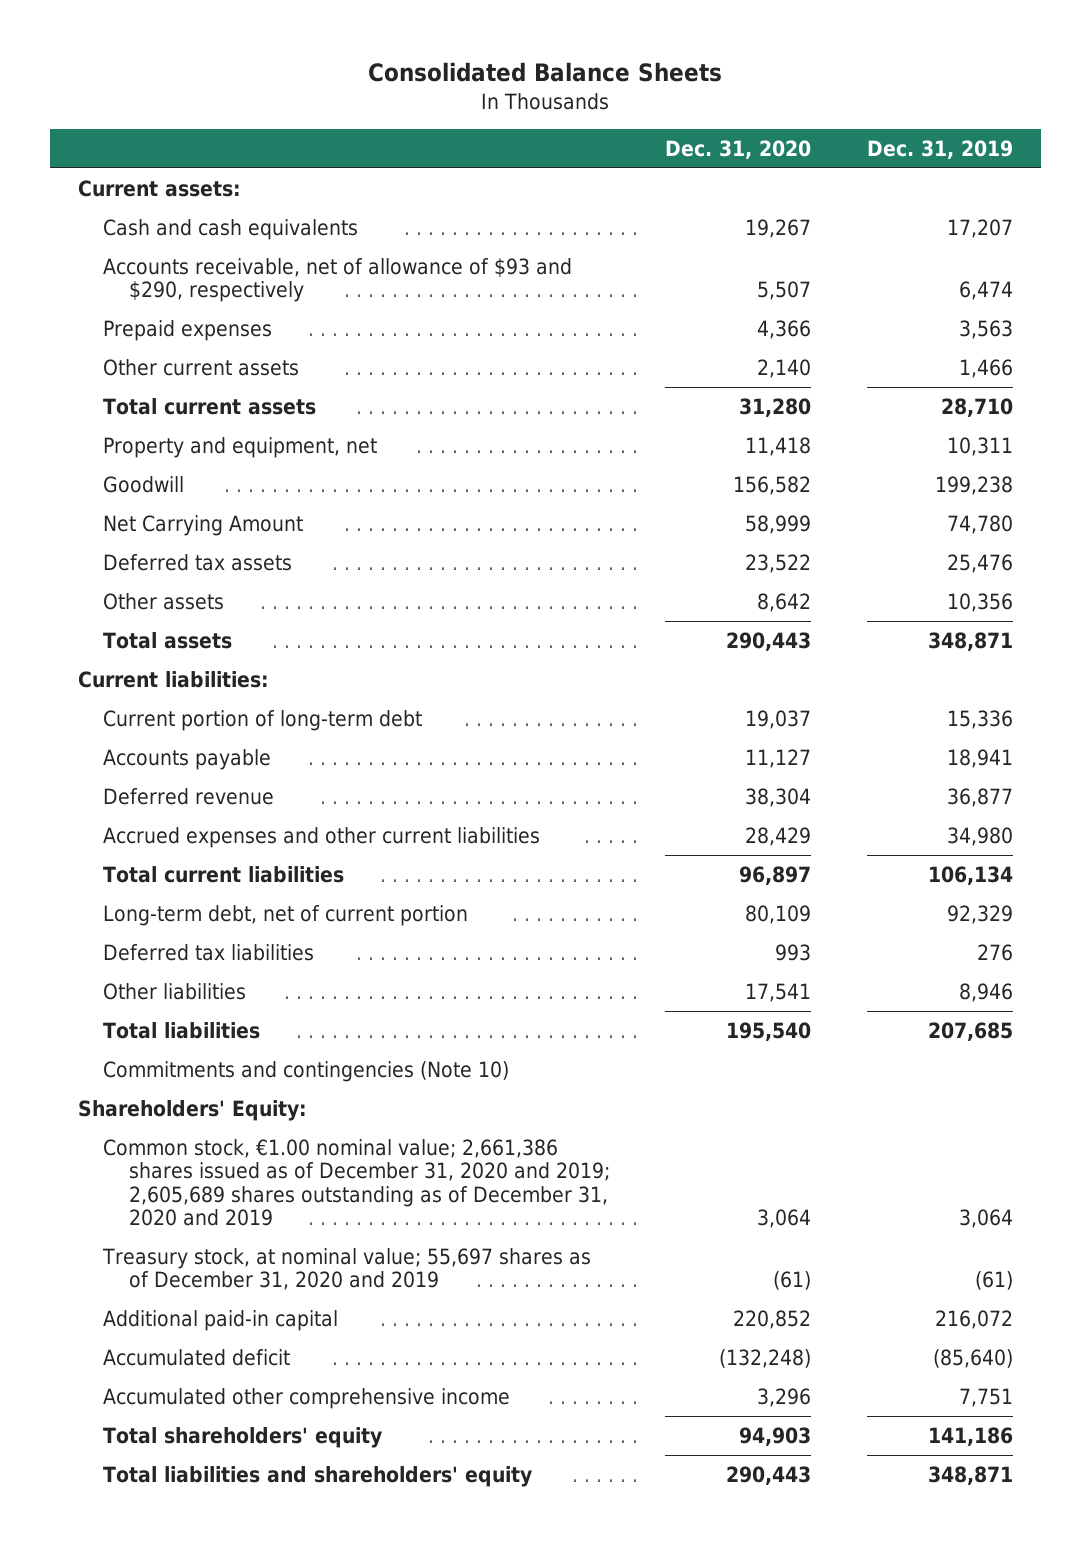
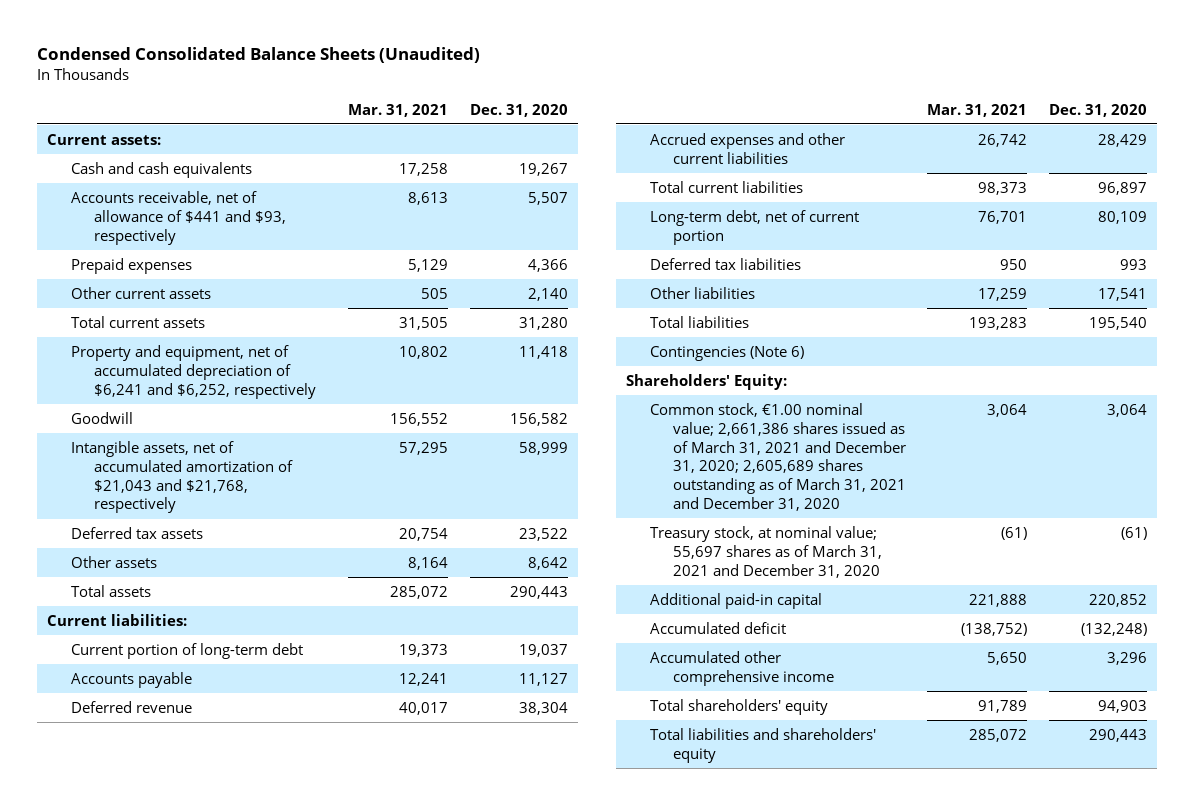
[368,62,723,83] Consolidated Balance Sheets -> [36,46,480,63] Condensed Consolidated Balance Sheets (Unaudited)
[867,139,1014,159] Dec. 31, 2019 -> none
none -> [348,103,449,117] Mar. 31, 2021
[103,257,573,303] Accounts receivable, net of allowance of $93 and $290, respectively -> [70,190,287,245] Accounts receivable, net of allowance of $441 and $93, respectively
[103,436,378,458] Property and equipment, net -> [70,344,317,399] Property and equipment, net of accumulated depreciation of $6,241 and $6,252, respectively
[103,514,304,536] Net Carrying Amount -> [70,440,294,514] Intangible assets, net of accumulated amortization of $21,043 and $21,768, respectively
[103,1060,510,1082] Commitments and contingencies (Note 10) -> [649,345,804,361] Contingencies (Note 6)
[103,1138,610,1227] Common stock, €1.00 nominal value; 2,661,386 shares issued as of December 31, 2020 and 2019; 2,605,689 shares outstanding as of December 31, 2020 and 2019 -> [649,402,906,512] Common stock, €1.00 nominal value; 2,661,386 shares issued as of March 31, 2021 and December 31, 2020; 2,605,689 shares outstanding as of March 31, 2021 and December 31, 2020
[102,1247,592,1291] Treasury stock, at nominal value; 55,697 shares as of December 31, 2020 and 2019 -> [649,525,882,578] Treasury stock, at nominal value; 55,697 shares as of March 31, 2021 and December 31, 2020

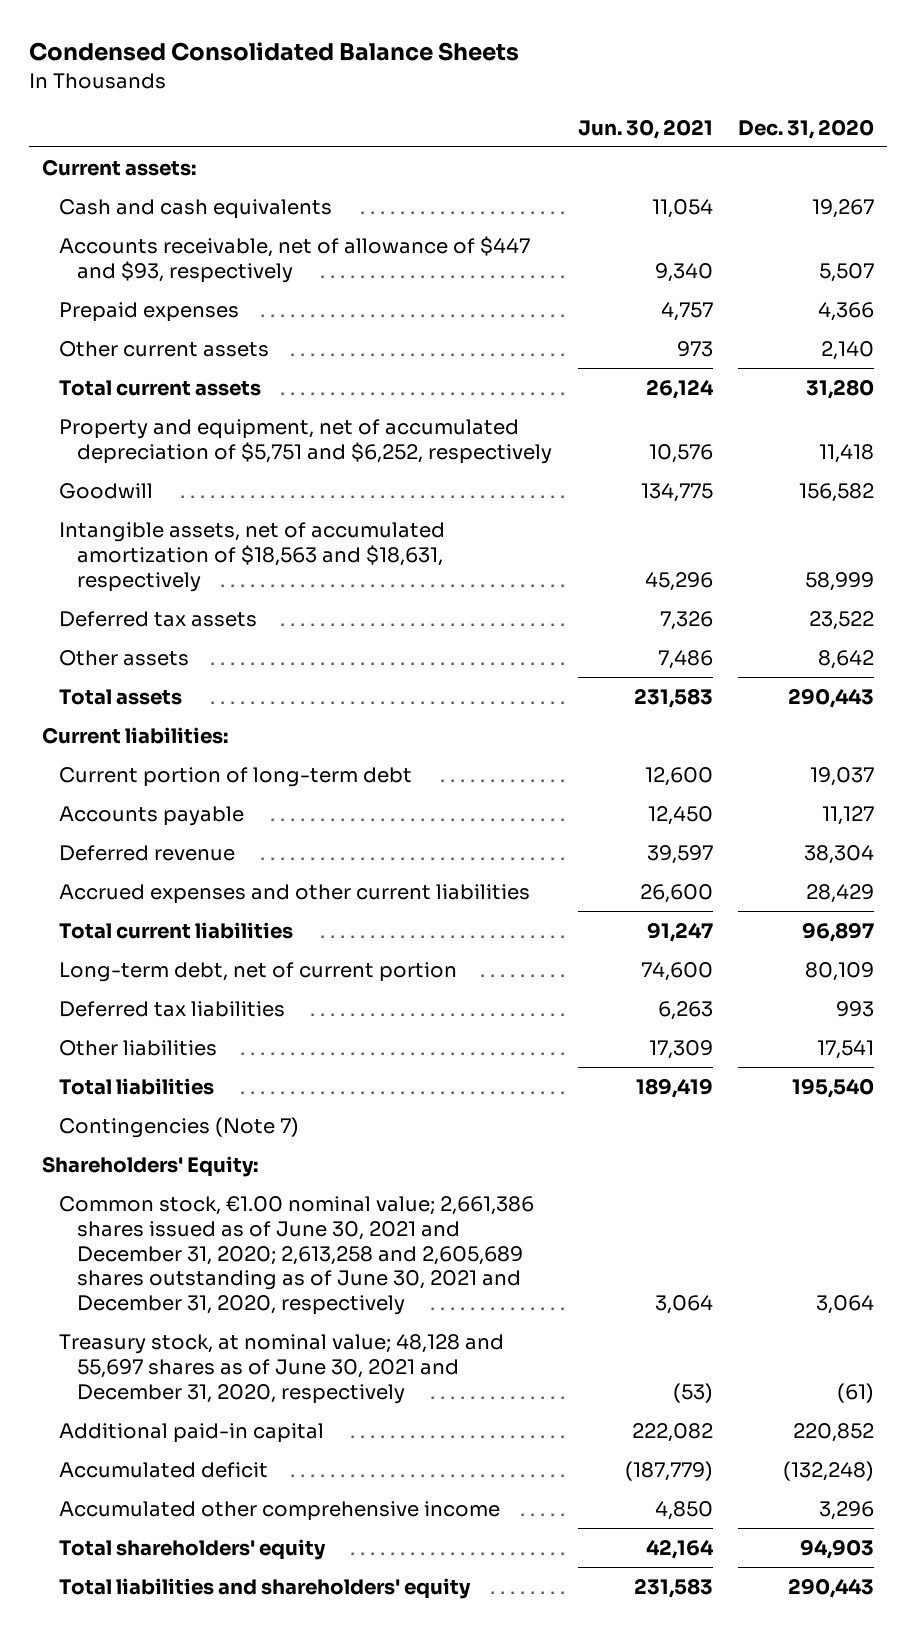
[36,46,480,63] Condensed Consolidated Balance Sheets (Unaudited) -> [29,42,520,62] Condensed Consolidated Balance Sheets
[348,103,449,117] Mar. 31, 2021 -> none
none -> [577,118,713,139] Jun. 30, 2021
[70,190,287,245] Accounts receivable, net of allowance of $441 and $93, respectively -> [59,235,531,283] Accounts receivable, net of allowance of $447 and $93, respectively
[70,344,317,399] Property and equipment, net of accumulated depreciation of $6,241 and $6,252, respectively -> [59,418,552,464] Property and equipment, net of accumulated depreciation of $5,751 and $6,252, respectively
[70,440,294,514] Intangible assets, net of accumulated amortization of $21,043 and $21,768, respectively -> [59,521,446,592] Intangible assets, net of accumulated amortization of $18,563 and $18,631, respectively
[649,345,804,361] Contingencies (Note 6) -> [59,1116,300,1138] Contingencies (Note 7)
[649,402,906,512] Common stock, €1.00 nominal value; 2,661,386 shares issued as of March 31, 2021 and December 31, 2020; 2,605,689 shares outstanding as of March 31, 2021 and December 31, 2020 -> [59,1195,535,1316] Common stock, €1.00 nominal value; 2,661,386 shares issued as of June 30, 2021 and December 31, 2020; 2,613,258 and 2,605,689 shares outstanding as of June 30, 2021 and December 31, 2020, respectively
[649,525,882,578] Treasury stock, at nominal value; 55,697 shares as of March 31, 2021 and December 31, 2020 -> [59,1333,505,1404] Treasury stock, at nominal value; 48,128 and 55,697 shares as of June 30, 2021 and December 31, 2020, respectively

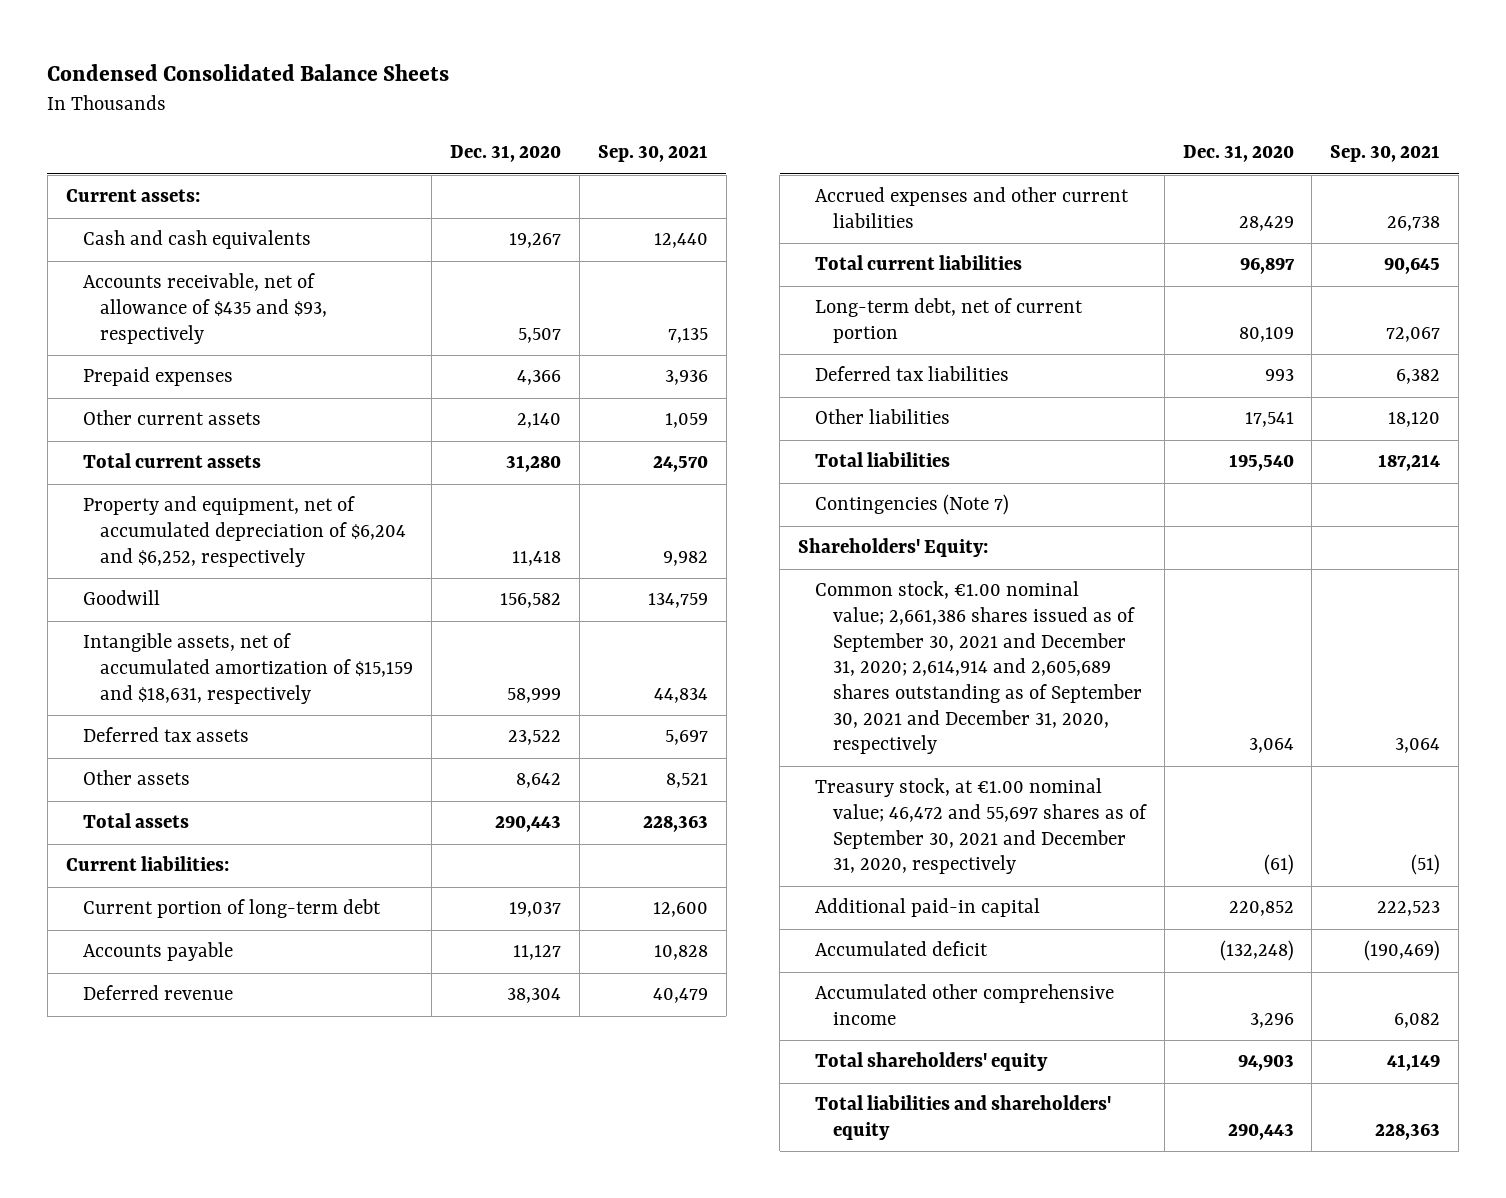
[577,118,713,139] Jun. 30, 2021 -> none
none -> [597,145,708,163] Sep. 30, 2021
[59,235,531,283] Accounts receivable, net of allowance of $447 and $93, respectively -> [83,273,328,344] Accounts receivable, net of allowance of $435 and $93, respectively
[59,418,552,464] Property and equipment, net of accumulated depreciation of $5,751 and $6,252, respectively -> [83,496,407,567] Property and equipment, net of accumulated depreciation of $6,204 and $6,252, respectively
[59,521,446,592] Intangible assets, net of accumulated amortization of $18,563 and $18,631, respectively -> [83,633,414,704] Intangible assets, net of accumulated amortization of $15,159 and $18,631, respectively
[59,1195,535,1316] Common stock, €1.00 nominal value; 2,661,386 shares issued as of June 30, 2021 and December 31, 2020; 2,613,258 and 2,605,689 shares outstanding as of June 30, 2021 and December 31, 2020, respectively -> [815,581,1142,755] Common stock, €1.00 nominal value; 2,661,386 shares issued as of September 30, 2021 and December 31, 2020; 2,614,914 and 2,605,689 shares outstanding as of September 30, 2021 and December 31, 2020, respectively
[59,1333,505,1404] Treasury stock, at nominal value; 48,128 and 55,697 shares as of June 30, 2021 and December 31, 2020, respectively -> [815,778,1147,875] Treasury stock, at €1.00 nominal value; 46,472 and 55,697 shares as of September 30, 2021 and December 31, 2020, respectively

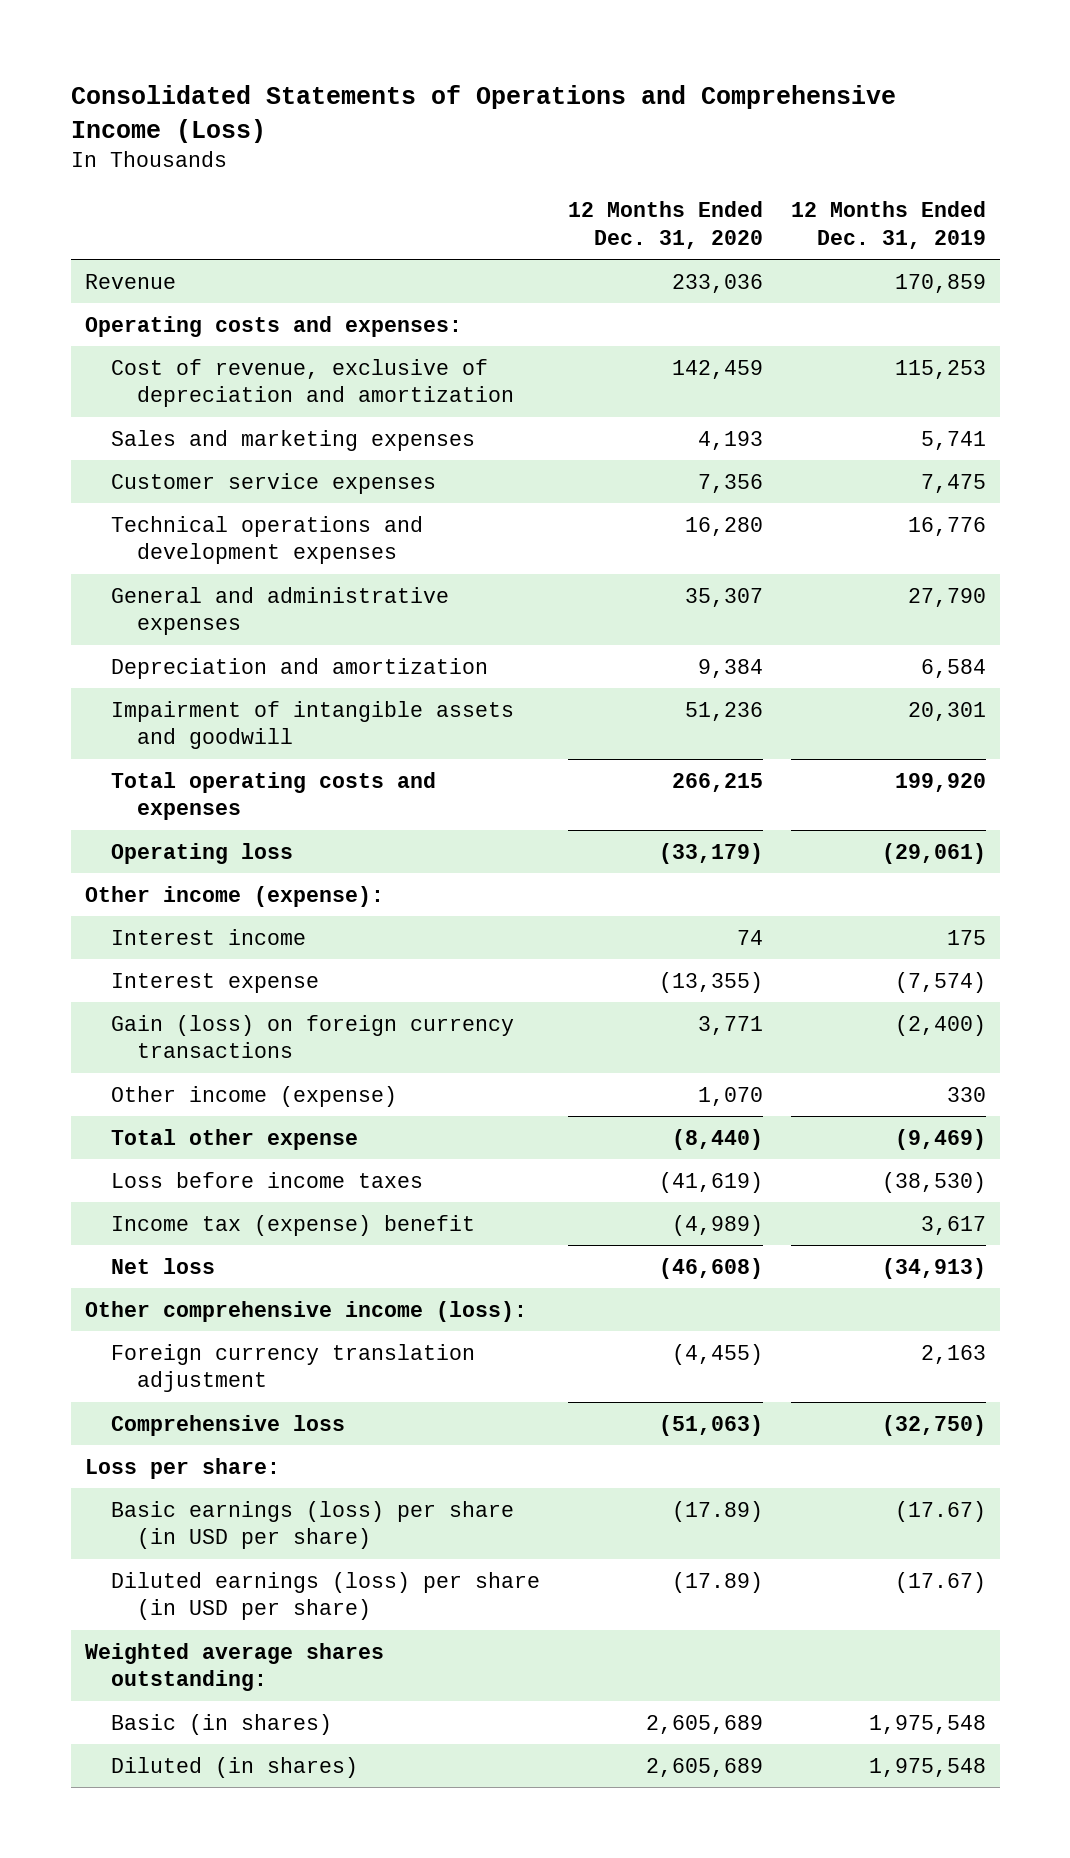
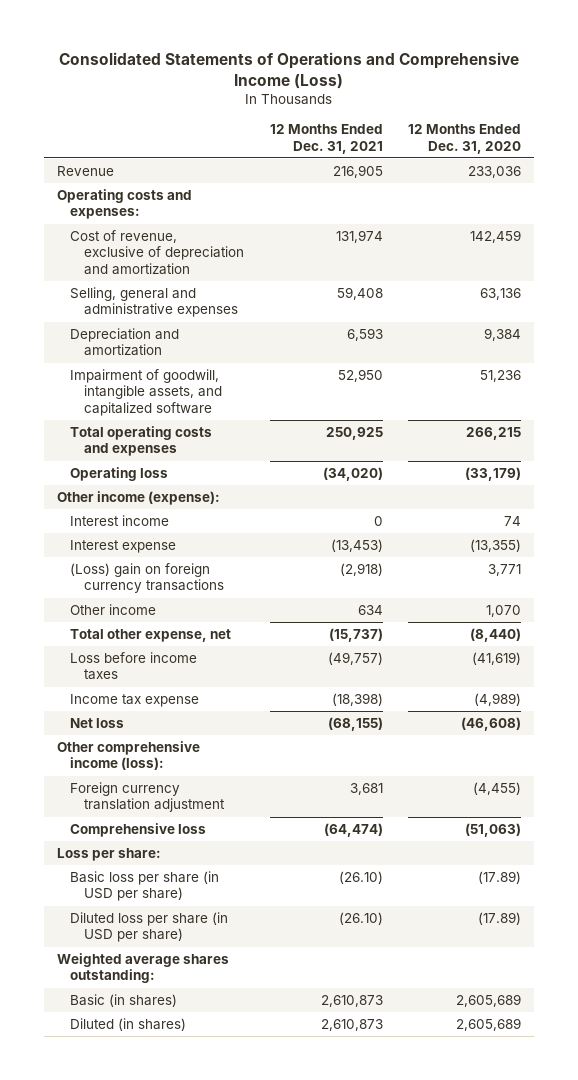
[790,201,986,249] 12 Months Ended Dec. 31, 2019 -> none
none -> [269,124,383,154] 12 Months Ended Dec. 31, 2021
[110,429,475,451] Sales and marketing expenses -> none
[110,472,436,494] Customer service expenses -> none
[110,515,423,565] Technical operations and development expenses -> none
[110,586,449,636] General and administrative expenses -> [70,287,238,318] Selling, general and administrative expenses
[684,587,763,607] 35,307 -> [480,288,522,301] 63,136
[110,700,514,750] Impairment of intangible assets and goodwill -> [70,369,222,416] Impairment of goodwill, intangible assets, and capitalized software
[110,1014,514,1059] Gain (loss) on foreign currency transactions -> [70,563,224,594] (Loss) gain on foreign currency transactions
[110,1085,397,1107] Other income (expense) -> [70,604,157,616] Other income
[110,1128,358,1150] Total other expense -> [70,629,232,643] Total other expense, net
[110,1214,475,1236] Income tax (expense) benefit -> [70,694,200,708] Income tax expense
[110,1500,514,1550] Basic earnings (loss) per share (in USD per share) -> [70,871,220,902] Basic loss per share (in USD per share)
[110,1571,540,1621] Diluted earnings (loss) per share (in USD per share) -> [70,912,229,943] Diluted loss per share (in USD per share)

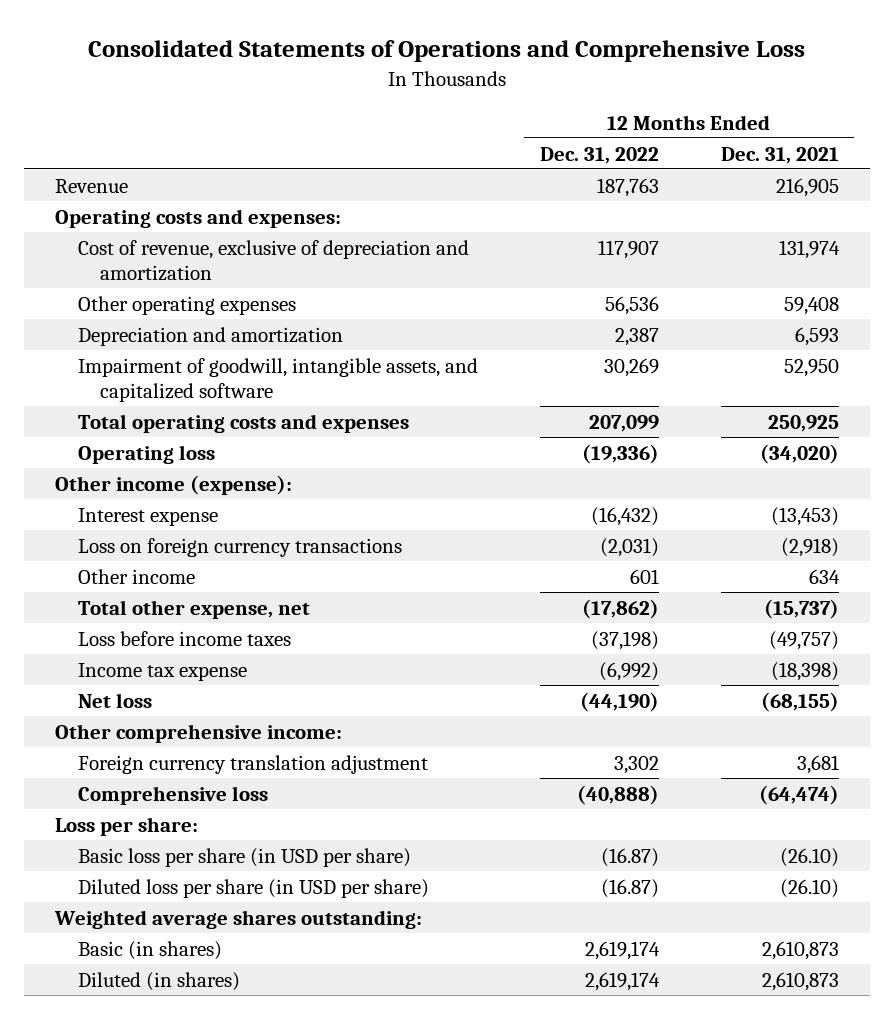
[58,51,519,89] Consolidated Statements of Operations and Comprehensive Income (Loss) -> [88,40,806,63] Consolidated Statements of Operations and Comprehensive Loss
[408,124,522,154] 12 Months Ended Dec. 31, 2020 -> none
none -> [539,146,659,164] Dec. 31, 2022
[70,287,238,318] Selling, general and administrative expenses -> [77,295,296,315] Other operating expenses
[70,515,170,527] Interest income -> none
[70,563,224,594] (Loss) gain on foreign currency transactions -> [77,537,402,557] Loss on foreign currency transactions
[56,741,200,771] Other comprehensive income (loss): -> [55,723,343,743] Other comprehensive income:

